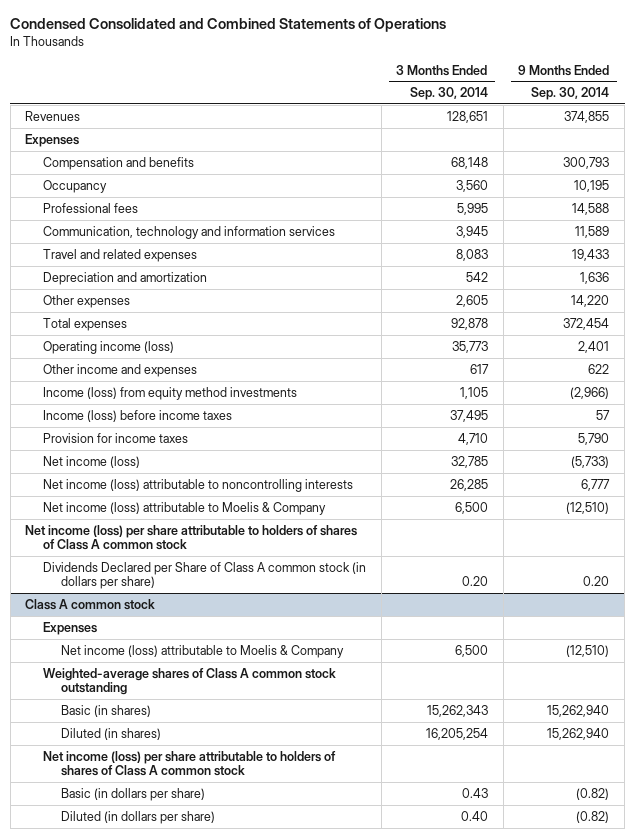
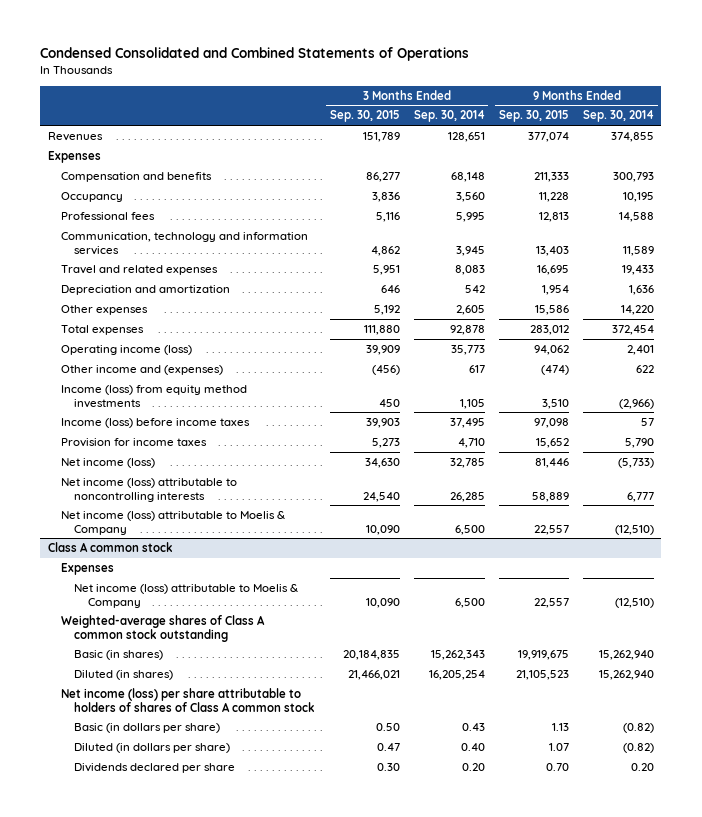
none -> [329,110,400,123] Sep. 30, 2015
none -> [498,110,569,123] Sep. 30, 2015
[43,363,198,377] Other income and expenses -> [60,364,223,375] Other income and (expenses)
[25,524,358,551] Net income (loss) per share attributable to holders of shares of Class A common stock -> none
[43,561,367,590] Dividends Declared per Share of Class A common stock (in dollars per share) -> none
none -> [74,762,236,773] Dividends declared per share

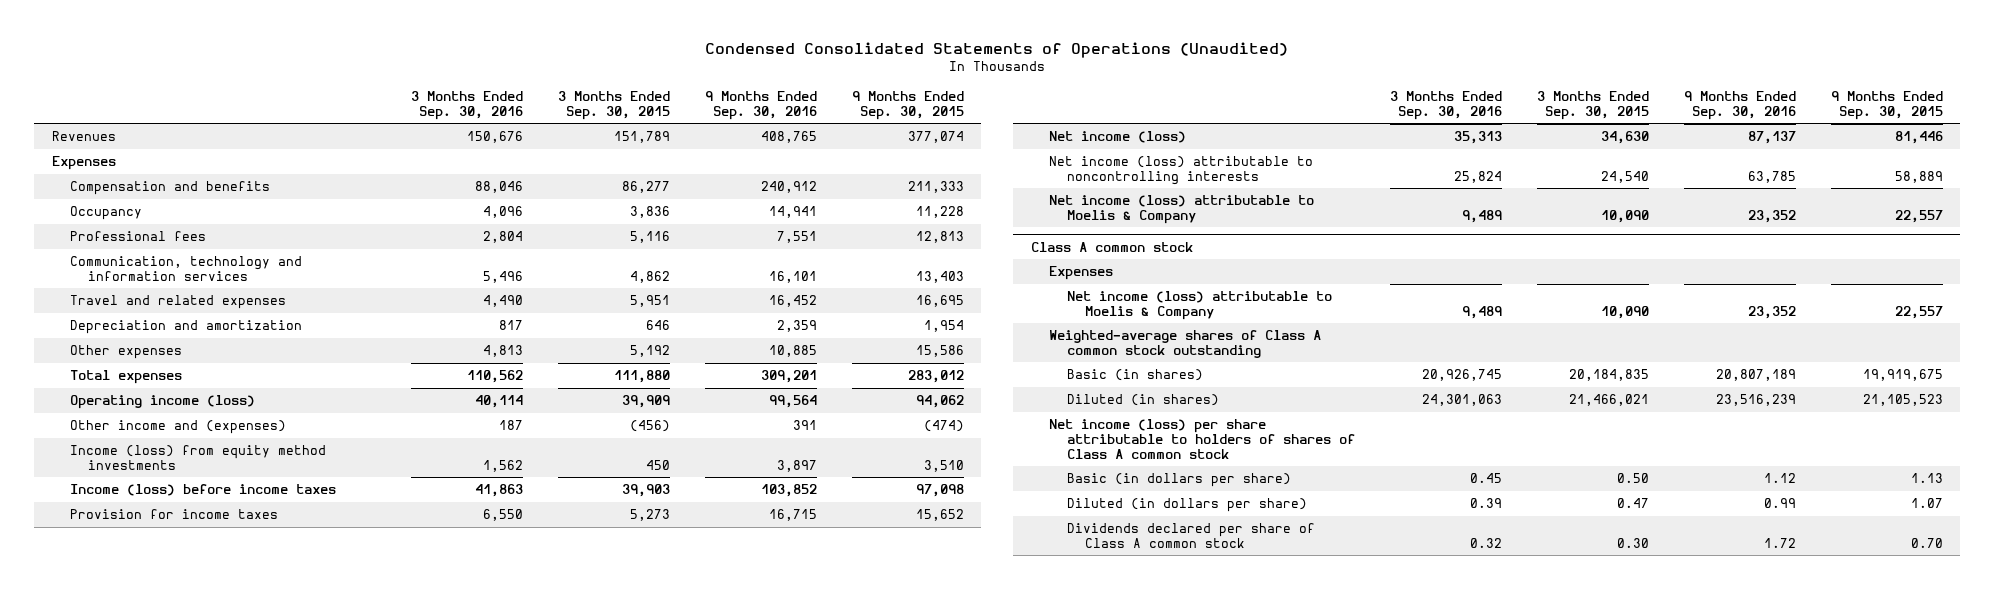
[40,47,470,62] Condensed Consolidated and Combined Statements of Operations -> [705,42,1289,59] Condensed Consolidated Statements of Operations (Unaudited)
[413,110,485,123] Sep. 30, 2014 -> none
[583,110,655,123] Sep. 30, 2014 -> none
none -> [411,91,524,120] 3 Months Ended Sep. 30, 2016
none -> [705,91,818,120] 9 Months Ended Sep. 30, 2016
[74,762,236,773] Dividends declared per share -> [1067,523,1316,548] Dividends declared per share of Class A common stock

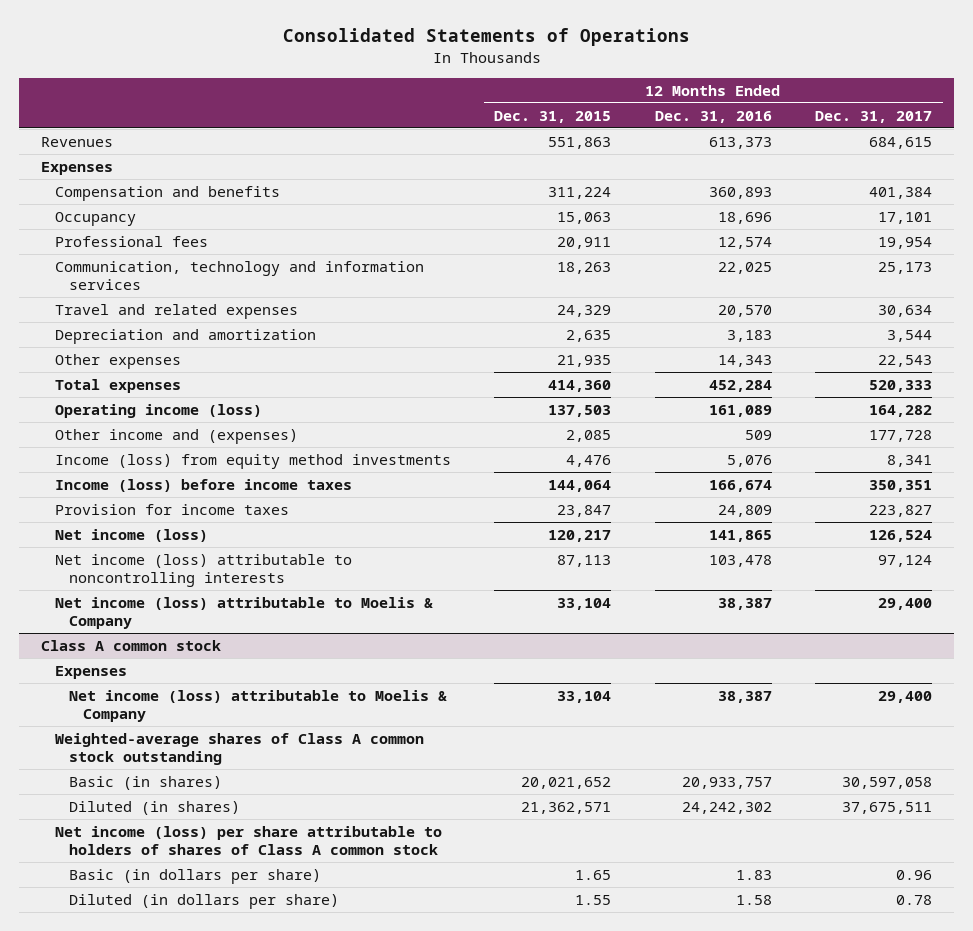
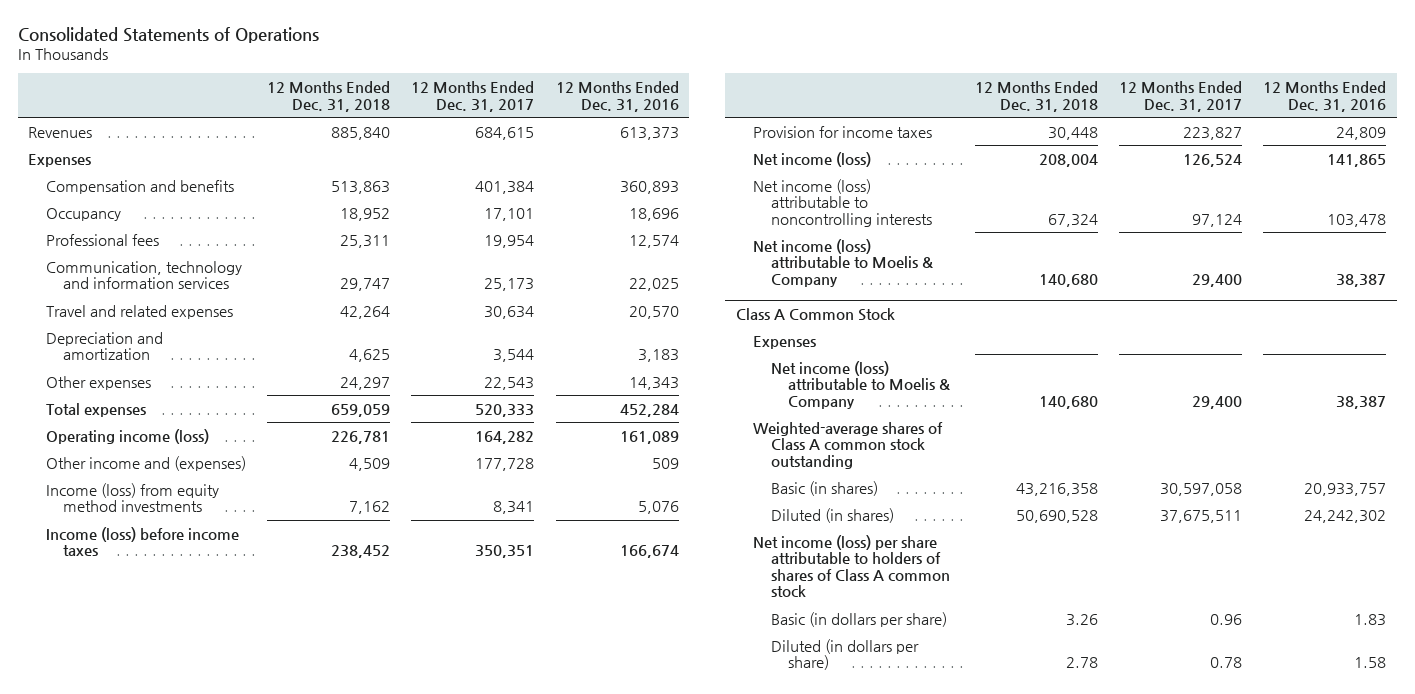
[494,110,612,123] Dec. 31, 2015 -> none
none -> [267,80,391,112] 12 Months Ended Dec. 31, 2018
[40,639,221,651] Class A common stock -> [735,307,895,321] Class A Common Stock

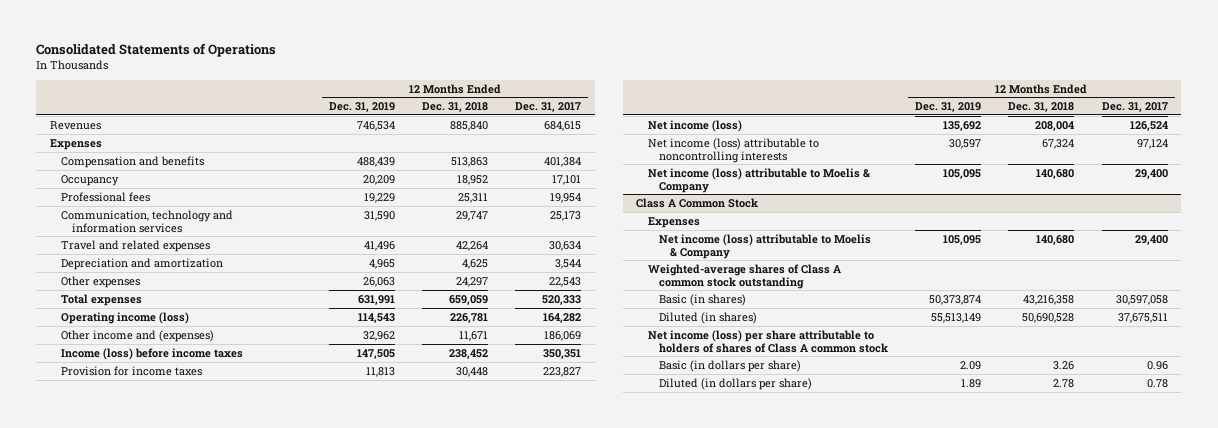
[555,80,679,112] 12 Months Ended Dec. 31, 2016 -> none
none -> [328,102,395,113] Dec. 31, 2019
[45,482,219,513] Income (loss) from equity method investments -> none
[349,457,391,471] 4,509 -> [458,330,488,341] 11,671
[475,457,535,471] 177,728 -> [544,330,582,341] 186,069

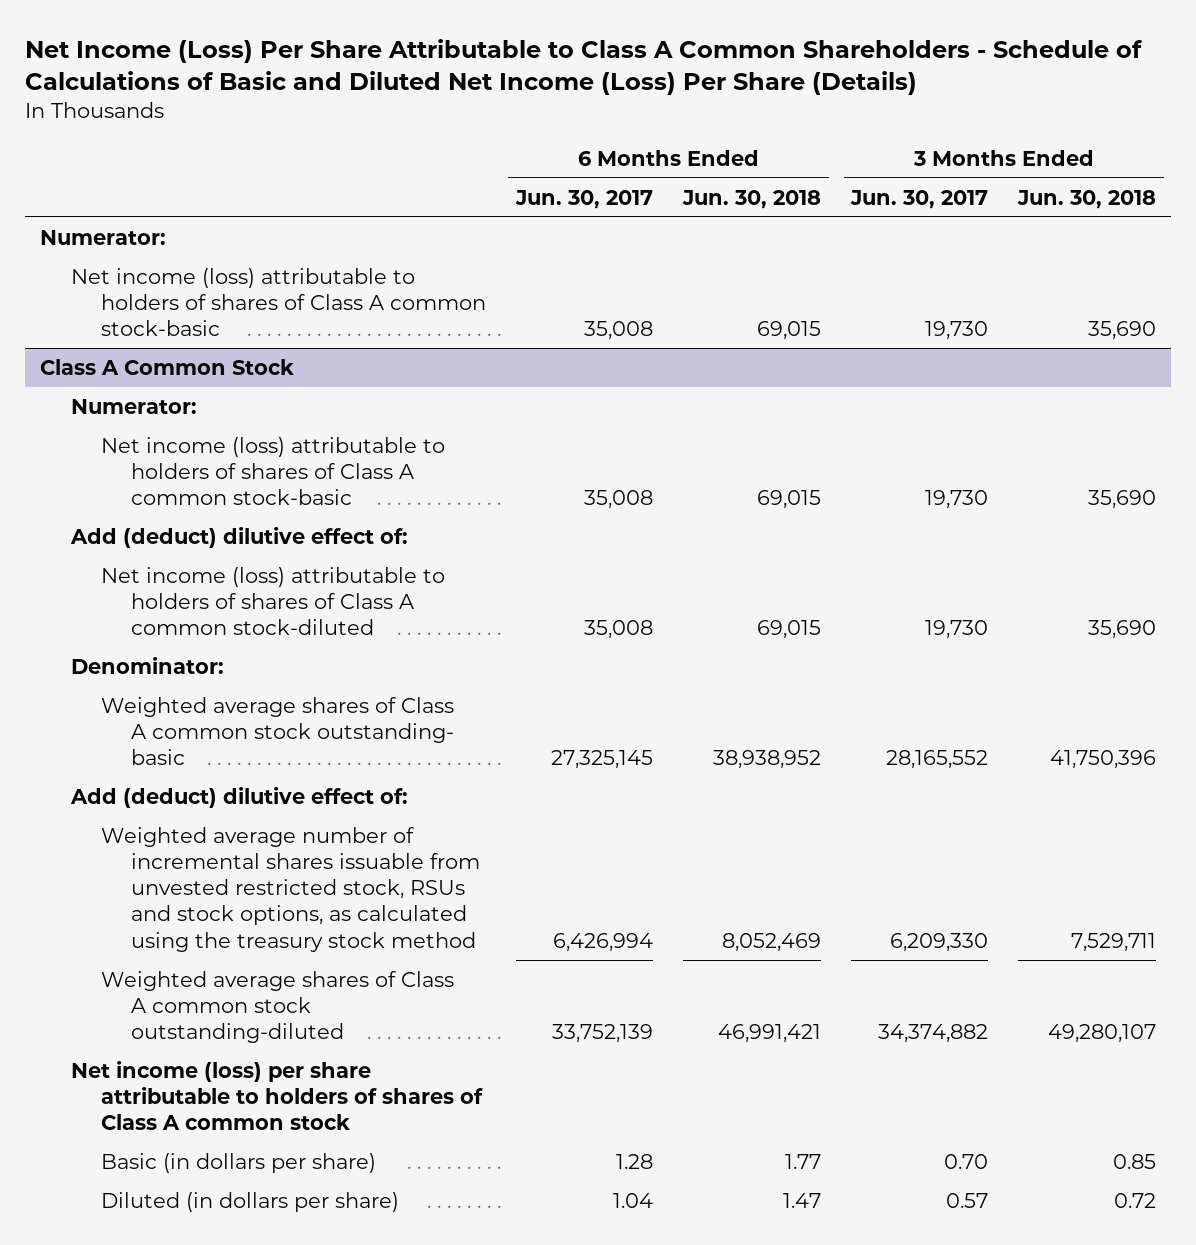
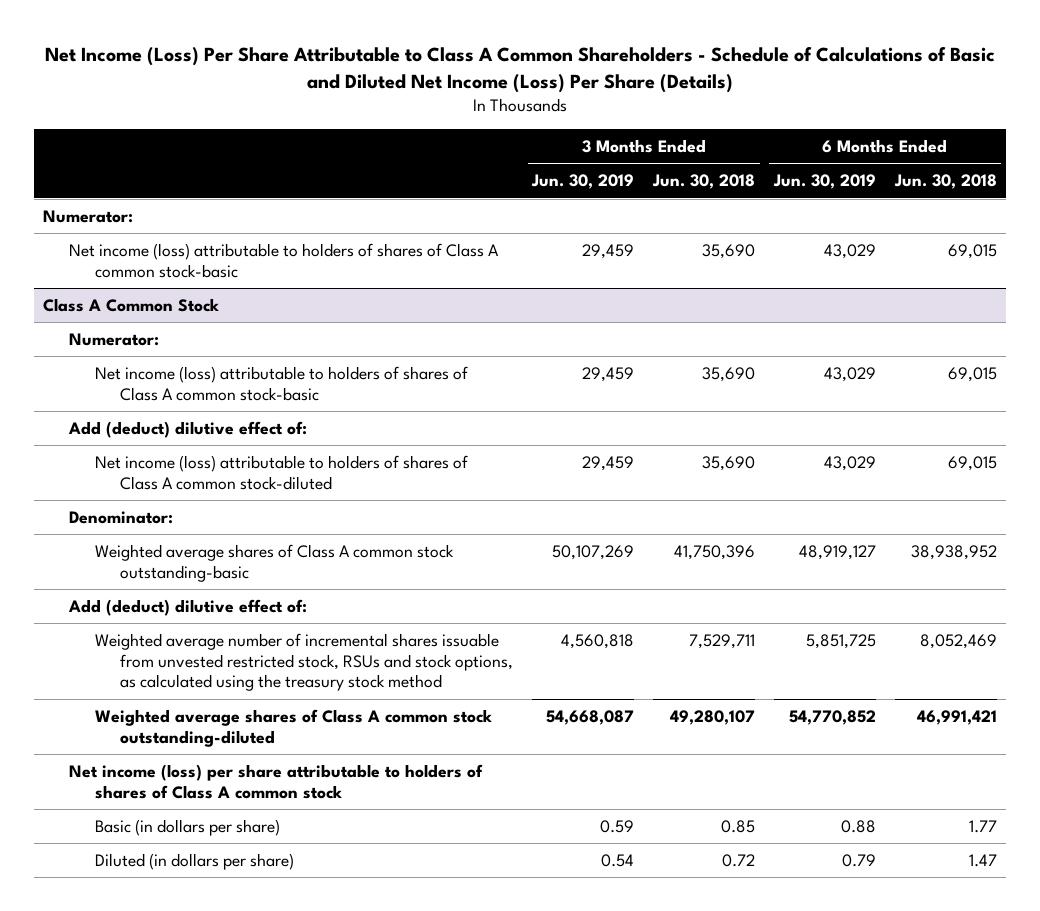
[514,189,653,209] Jun. 30, 2017 -> none
[850,189,989,209] Jun. 30, 2017 -> none
none -> [531,174,635,190] Jun. 30, 2019
none -> [772,174,876,190] Jun. 30, 2019
[100,696,455,766] Weighted average shares of Class A common stock outstanding- basic -> [94,543,454,582] Weighted average shares of Class A common stock outstanding-basic

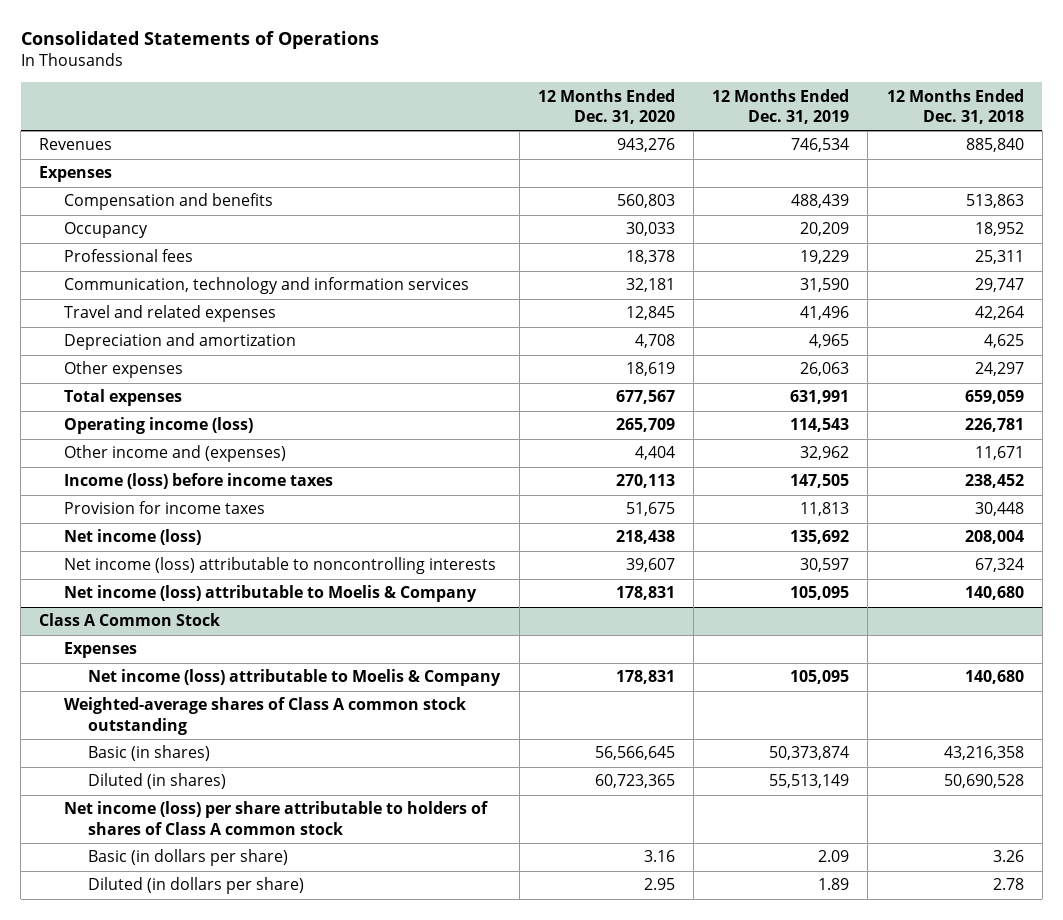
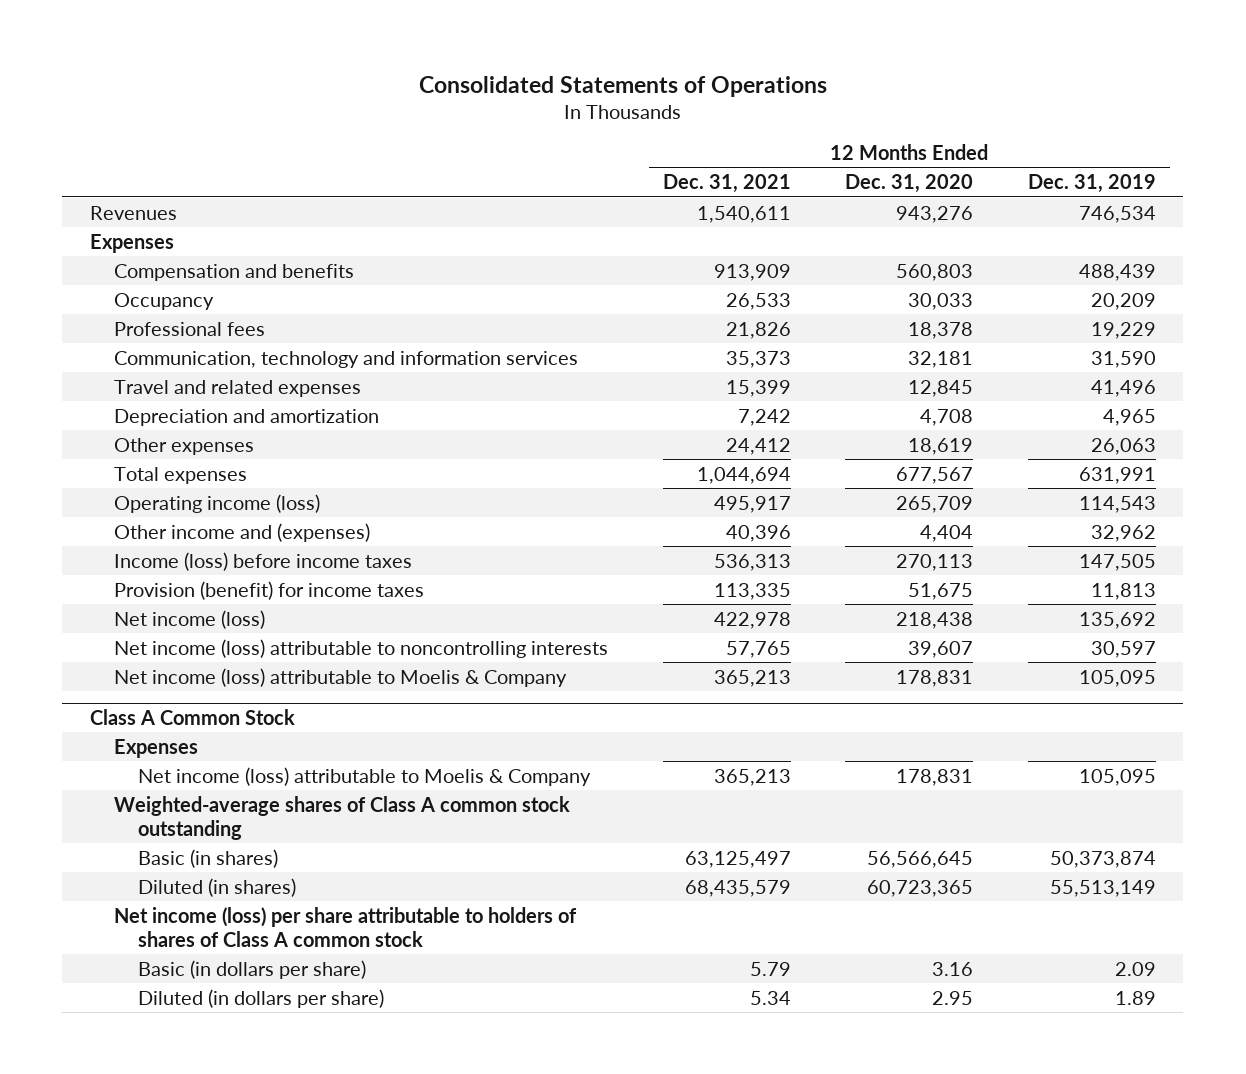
[886,88,1024,125] 12 Months Ended Dec. 31, 2018 -> none
none -> [662,173,791,193] Dec. 31, 2021
[63,501,265,515] Provision for income taxes -> [113,580,424,600] Provision (benefit) for income taxes

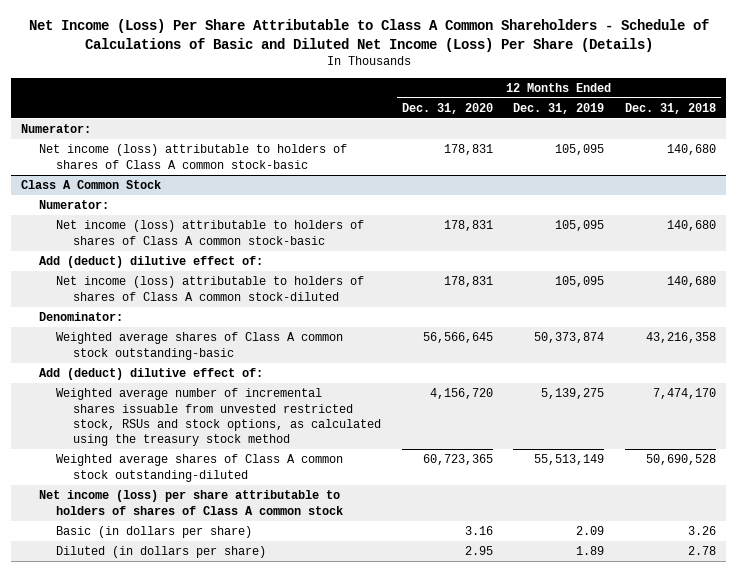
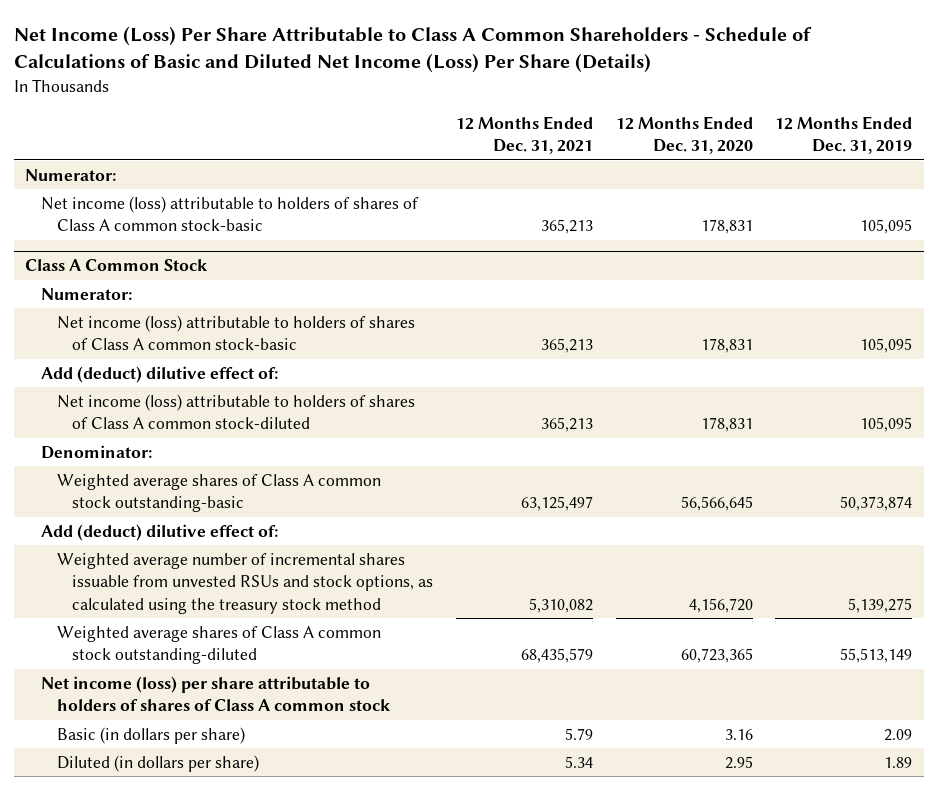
[624,102,716,114] Dec. 31, 2018 -> none
none -> [456,115,594,155] 12 Months Ended Dec. 31, 2021
[56,388,382,447] Weighted average number of incremental shares issuable from unvested restricted stock, RSUs and stock options, as calculated using the treasury stock method -> [56,552,434,614] Weighted average number of incremental shares issuable from unvested RSUs and stock options, as calculated using the treasury stock method

